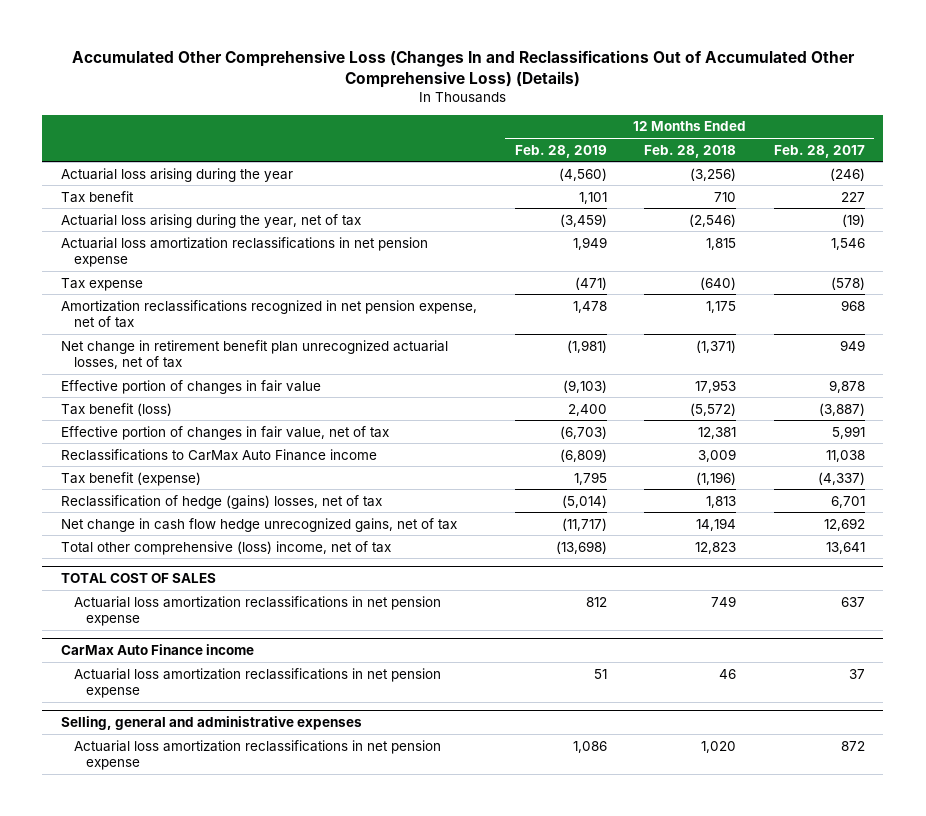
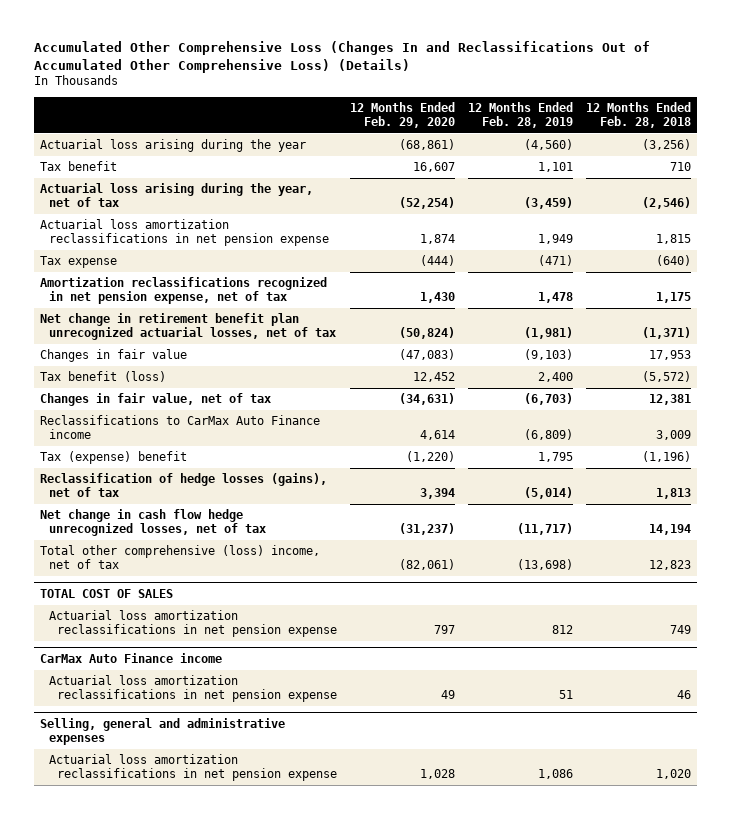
[773,144,865,158] Feb. 28, 2017 -> none
none -> [349,101,455,128] 12 Months Ended Feb. 29, 2020
[61,379,322,394] Effective portion of changes in fair value -> [40,349,188,363] Changes in fair value
[61,425,390,440] Effective portion of changes in fair value, net of tax -> [40,393,272,407] Changes in fair value, net of tax
[61,471,202,486] Tax benefit (expense) -> [40,451,188,465] Tax (expense) benefit
[61,494,383,509] Reclassification of hedge (gains) losses, net of tax -> [40,473,328,498] Reclassification of hedge losses (gains), net of tax
[61,517,458,532] Net change in cash flow hedge unrecognized gains, net of tax -> [40,509,266,537] Net change in cash flow hedge unrecognized losses, net of tax

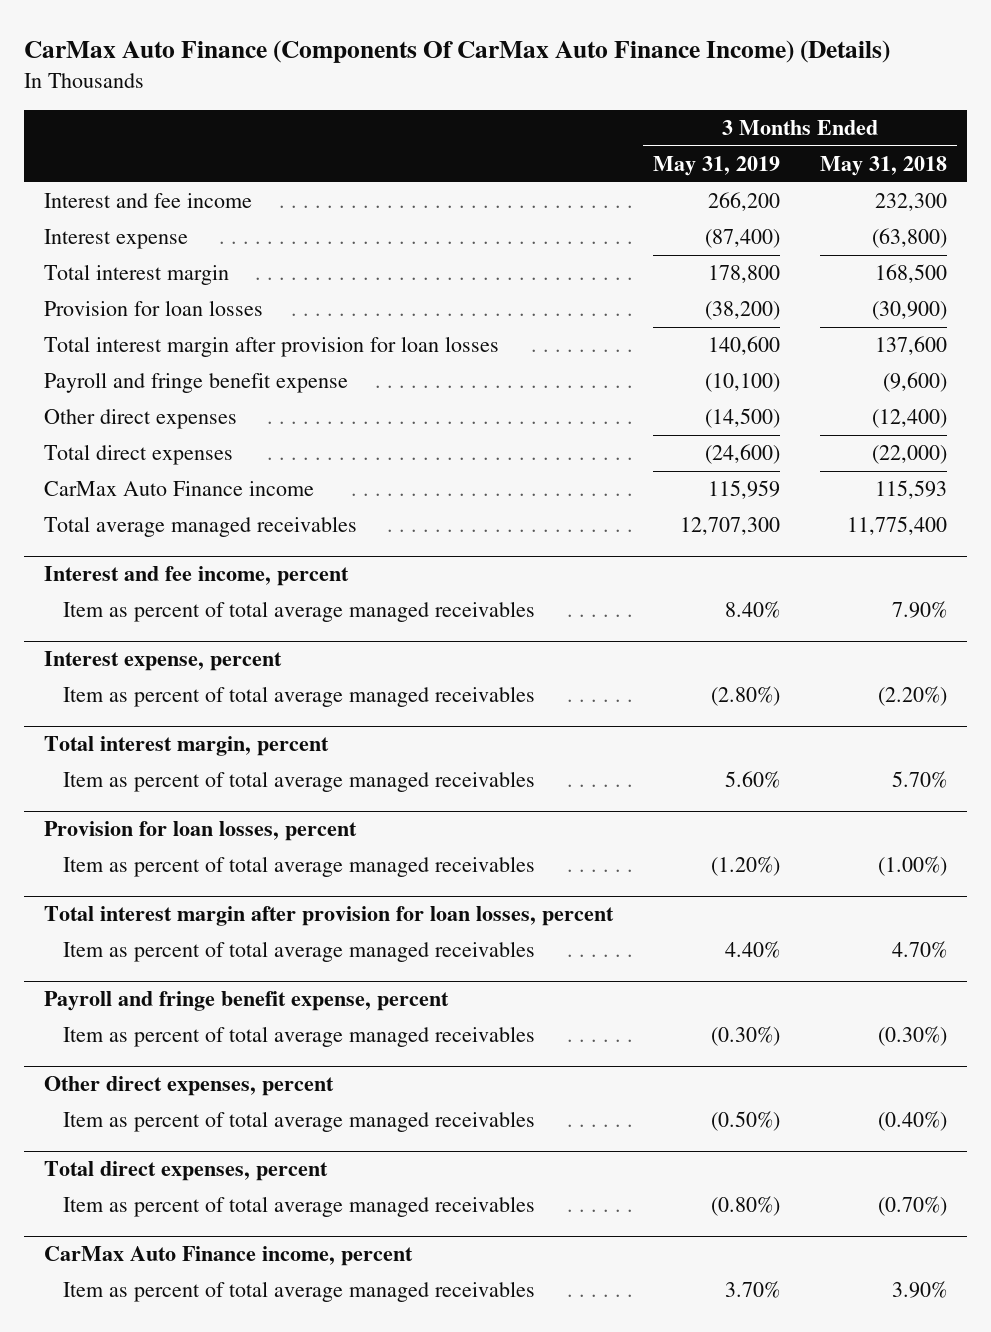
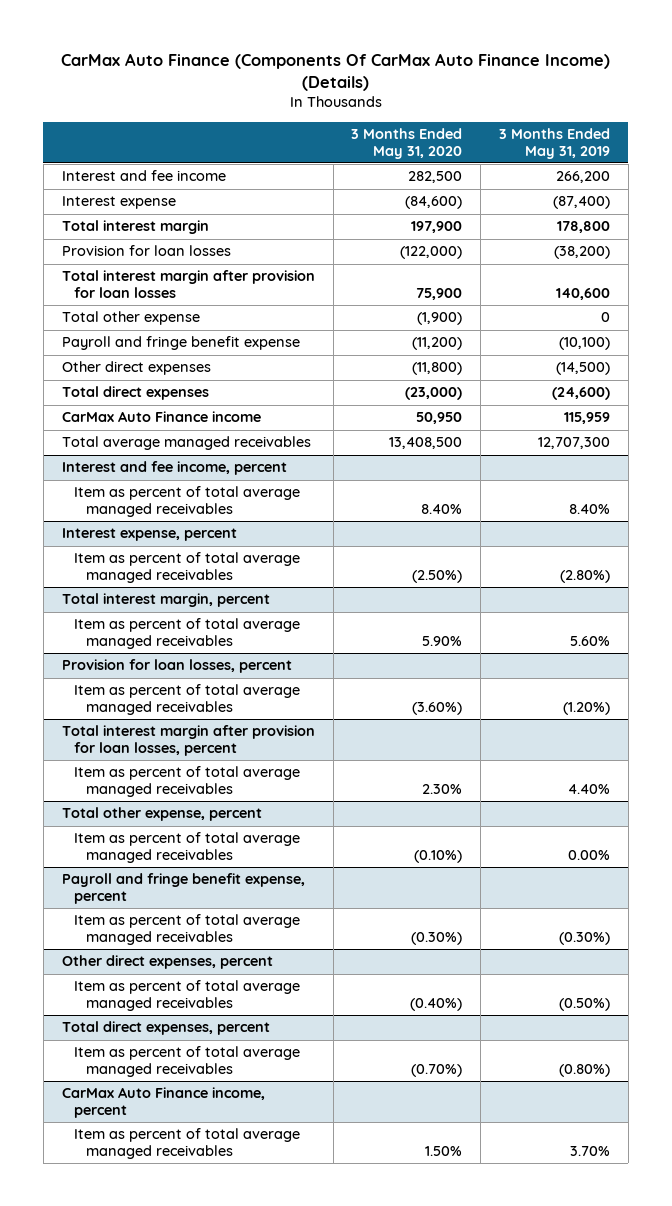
[820,155,948,176] May 31, 2018 -> none
none -> [351,127,463,159] 3 Months Ended May 31, 2020
none -> [61,311,200,326] Total other expense
none -> [61,807,262,822] Total other expense, percent
none -> [73,832,300,864] Item as percent of total average managed receivables

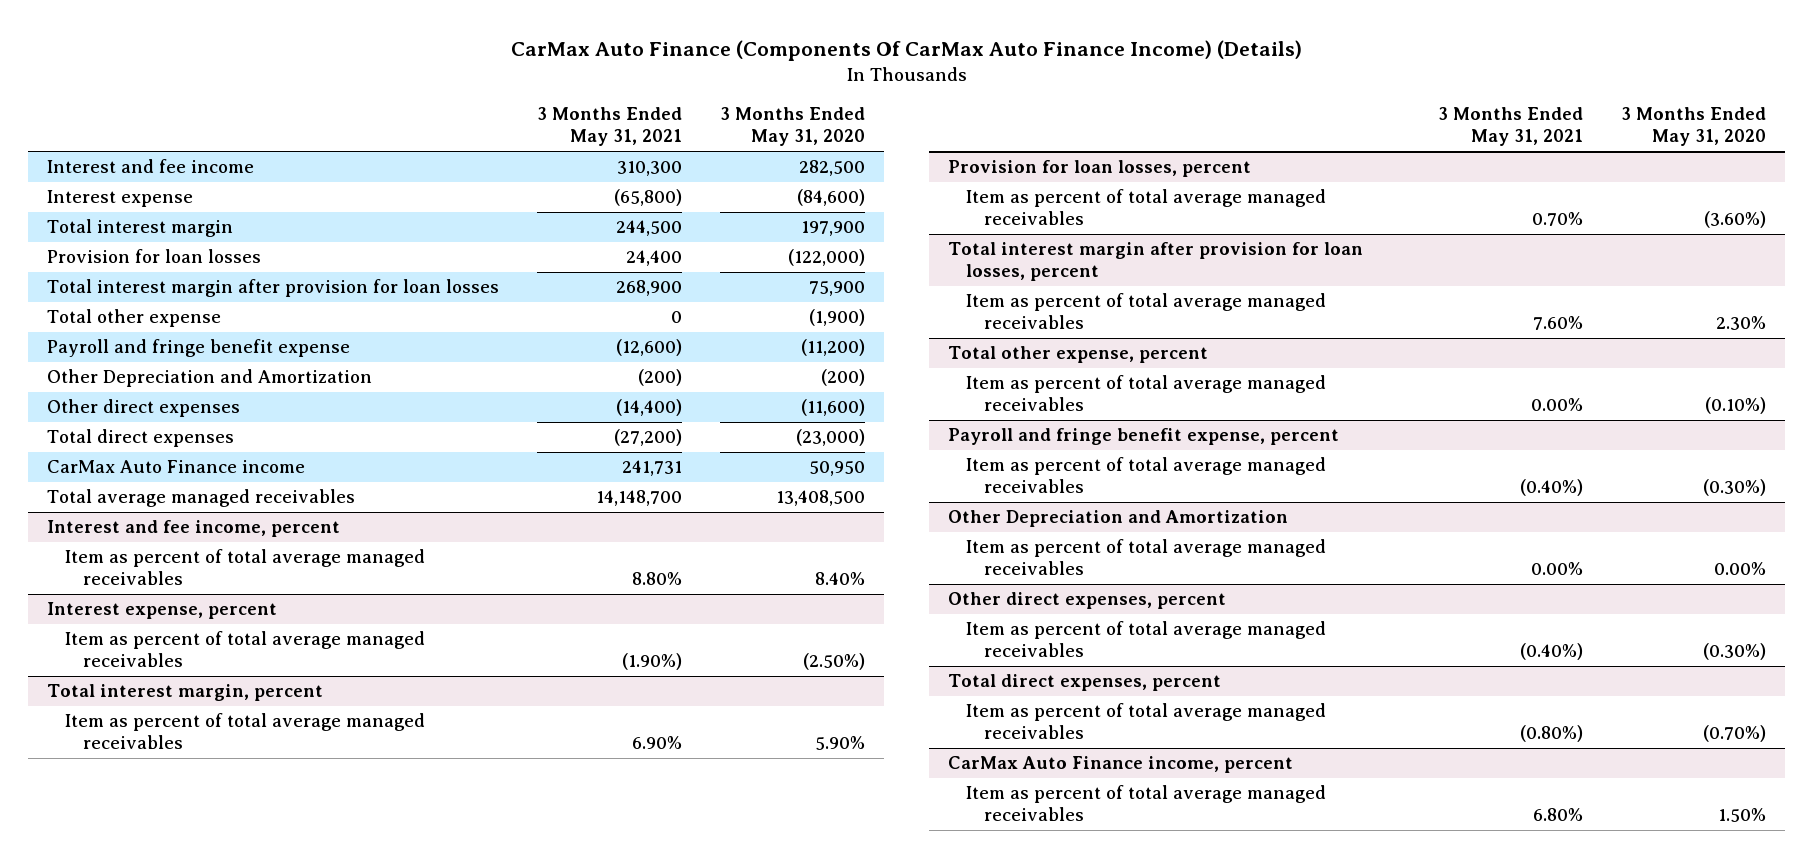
[498,127,610,159] 3 Months Ended May 31, 2019 -> none
none -> [536,107,682,147] 3 Months Ended May 31, 2021
none -> [46,369,372,388] Other Depreciation and Amortization
[412,362,463,376] (11,800) -> [800,399,865,417] (11,600)
none -> [948,510,1289,528] Other Depreciation and Amortization
none -> [966,539,1327,576] Item as percent of total average managed receivables
[410,998,463,1012] (0.40%) -> [1703,643,1767,661] (0.30%)

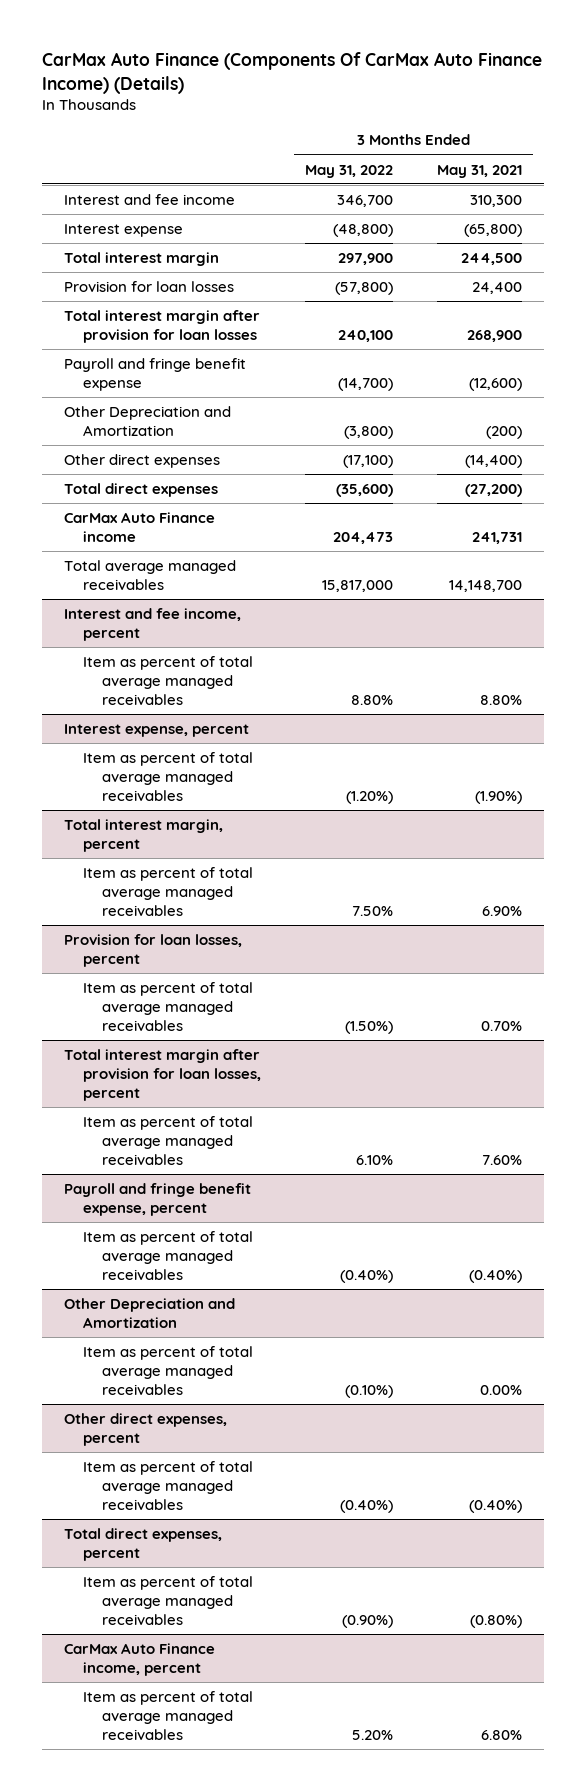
[719,107,865,147] 3 Months Ended May 31, 2020 -> none
none -> [305,164,394,178] May 31, 2022
[46,309,221,328] Total other expense -> none
[948,346,1209,364] Total other expense, percent -> none
[966,375,1327,412] Item as percent of total average managed receivables -> none

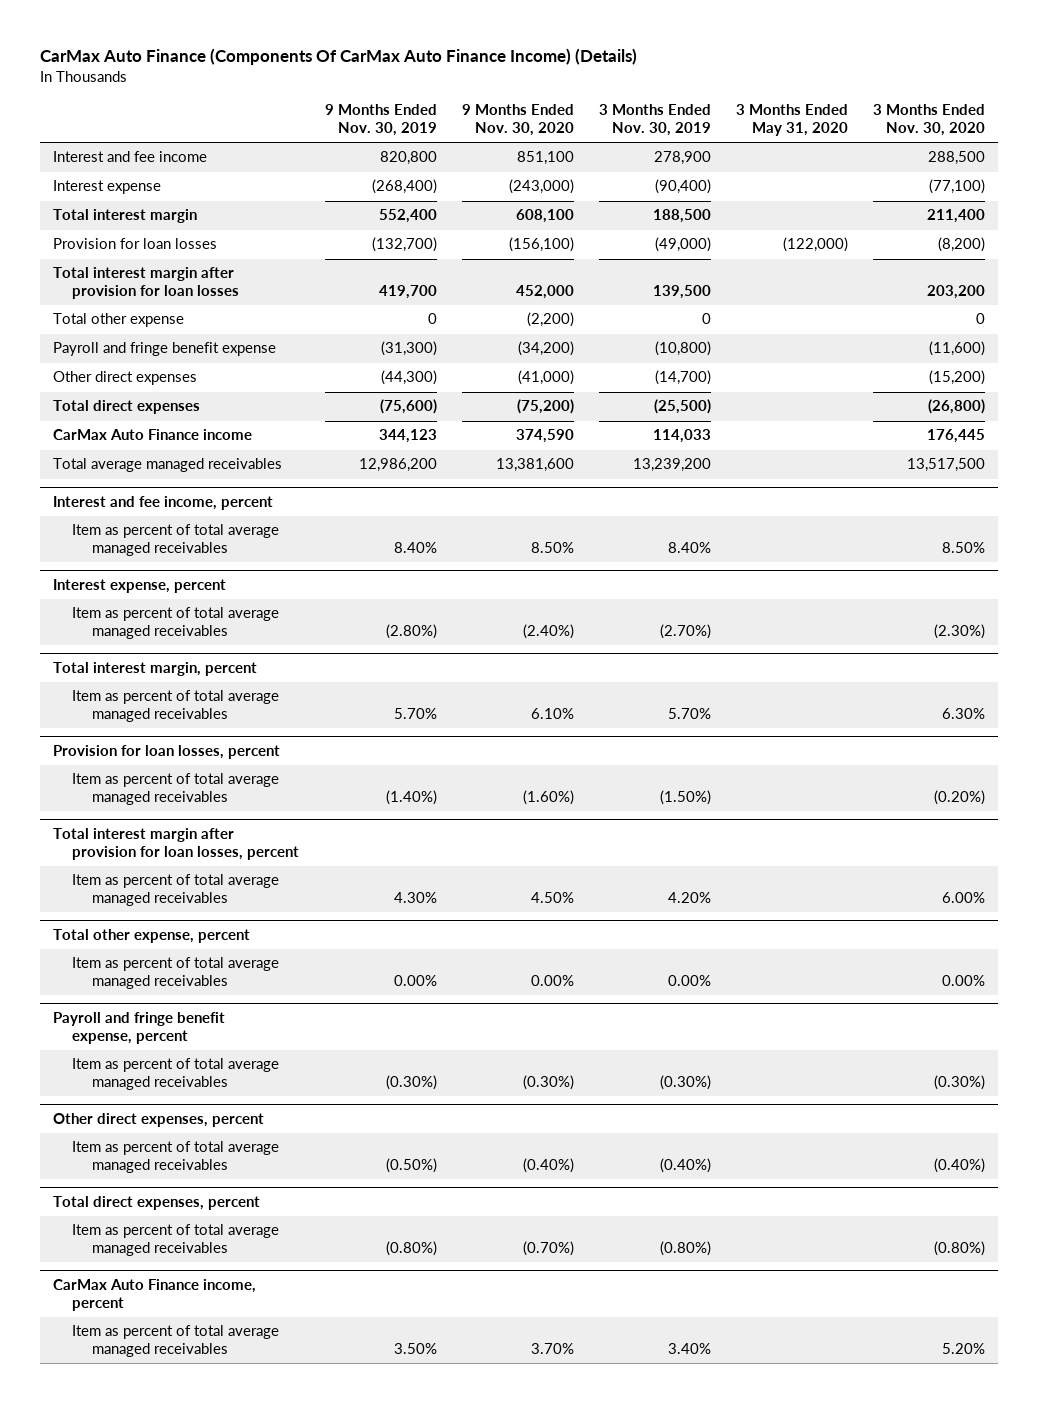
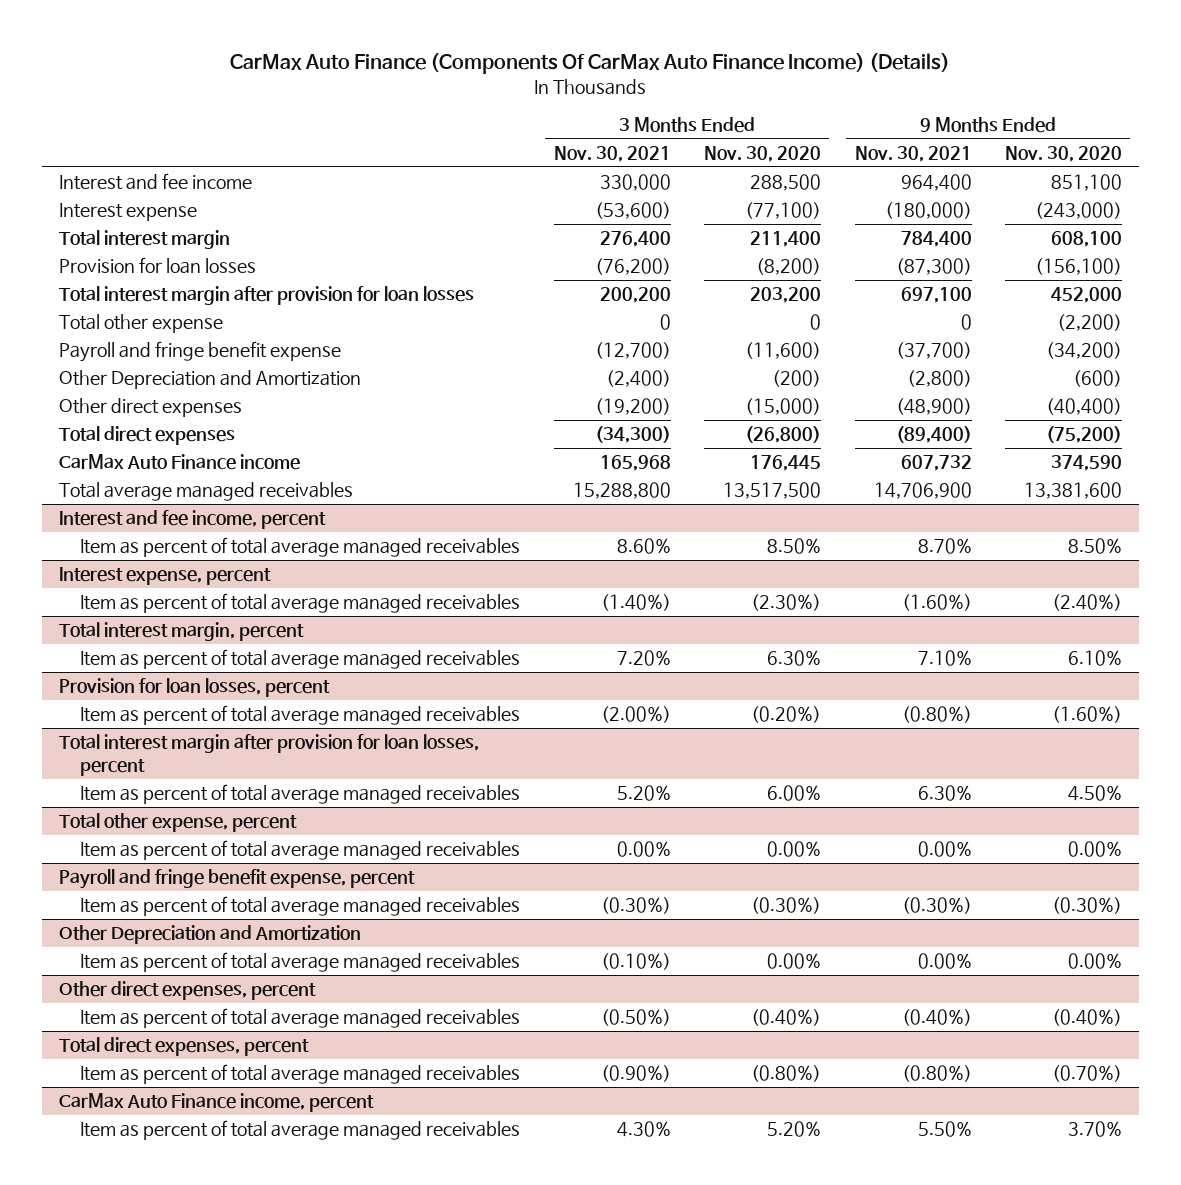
[324,104,437,137] 9 Months Ended Nov. 30, 2019 -> none
[598,104,711,137] 3 Months Ended Nov. 30, 2019 -> none
[735,104,848,137] 3 Months Ended May 31, 2020 -> none
none -> [553,145,671,162] Nov. 30, 2021
none -> [854,145,972,162] Nov. 30, 2021
none -> [58,370,361,390] Other Depreciation and Amortization
[517,370,574,386] (41,000) -> [1045,398,1122,416] (40,400)
[928,370,985,386] (15,200) -> [745,398,822,416] (15,000)
none -> [58,925,361,945] Other Depreciation and Amortization
none -> [80,952,521,973] Item as percent of total average managed receivables

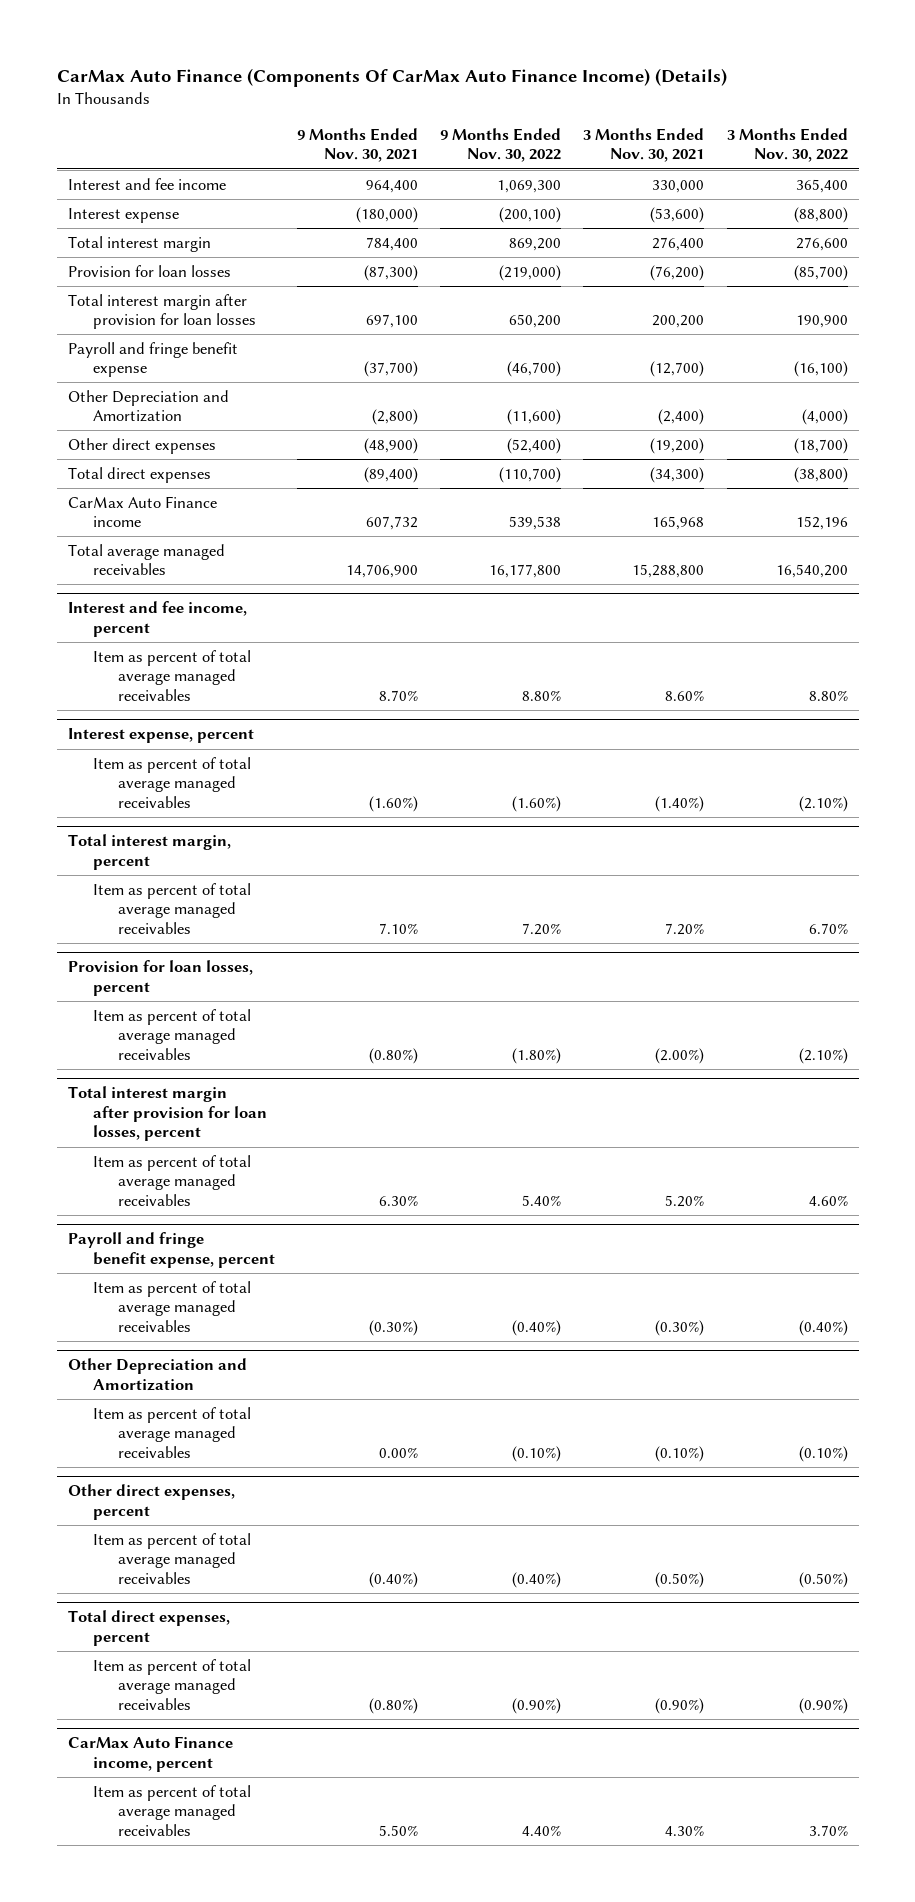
[704,145,822,162] Nov. 30, 2020 -> none
[1004,145,1122,162] Nov. 30, 2020 -> none
none -> [440,128,562,163] 9 Months Ended Nov. 30, 2022
none -> [726,128,848,163] 3 Months Ended Nov. 30, 2022
[58,314,223,334] Total other expense -> none
[58,813,297,833] Total other expense, percent -> none
[80,840,521,861] Item as percent of total average managed receivables -> none

